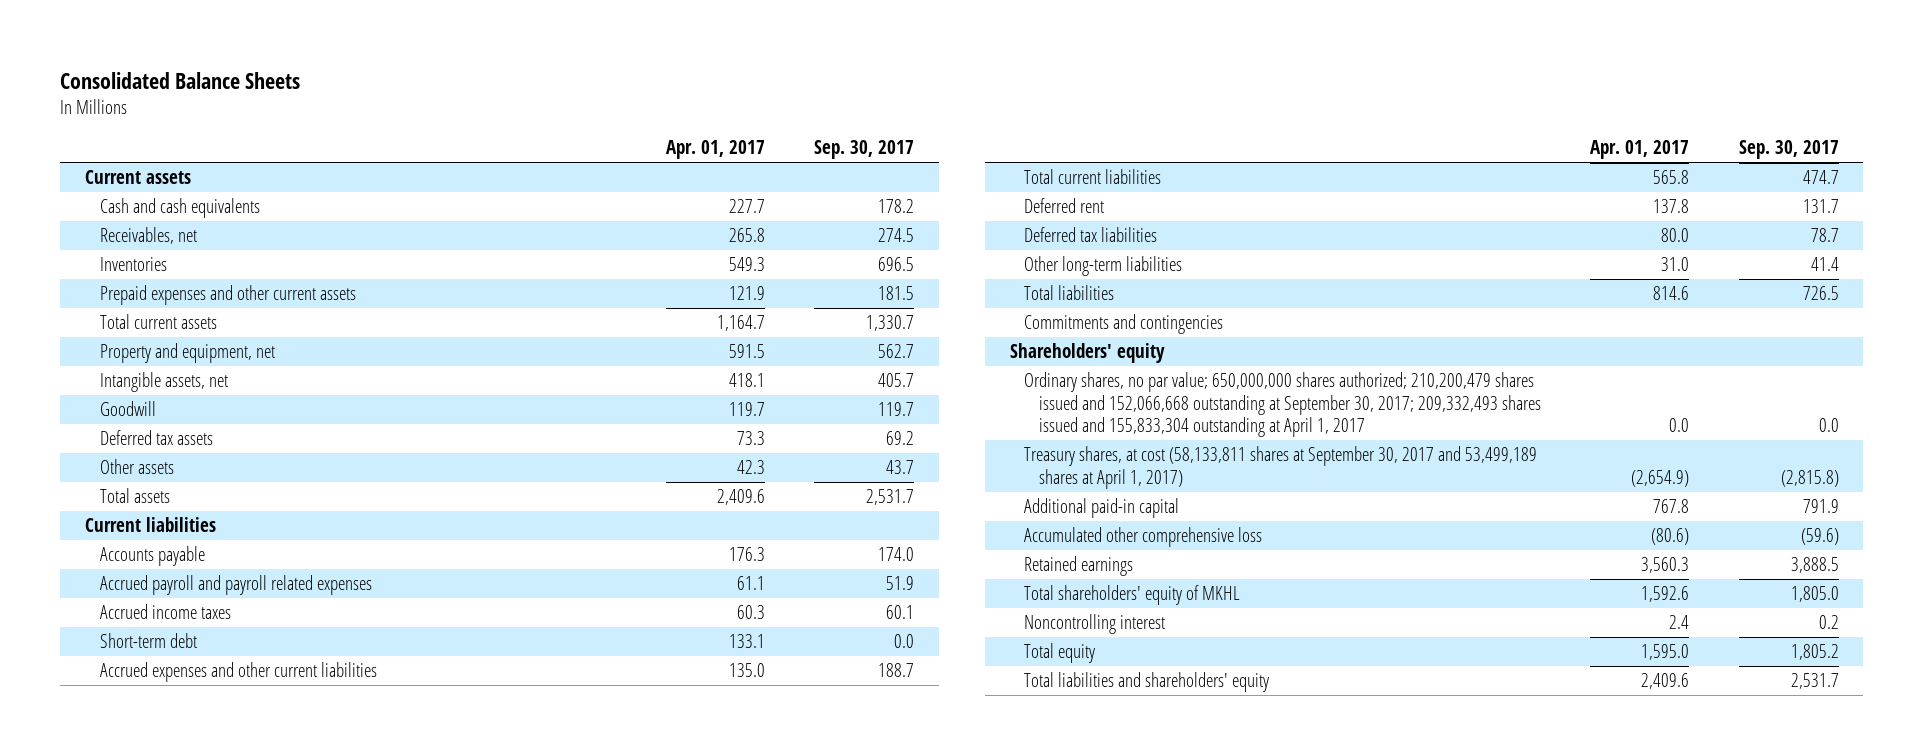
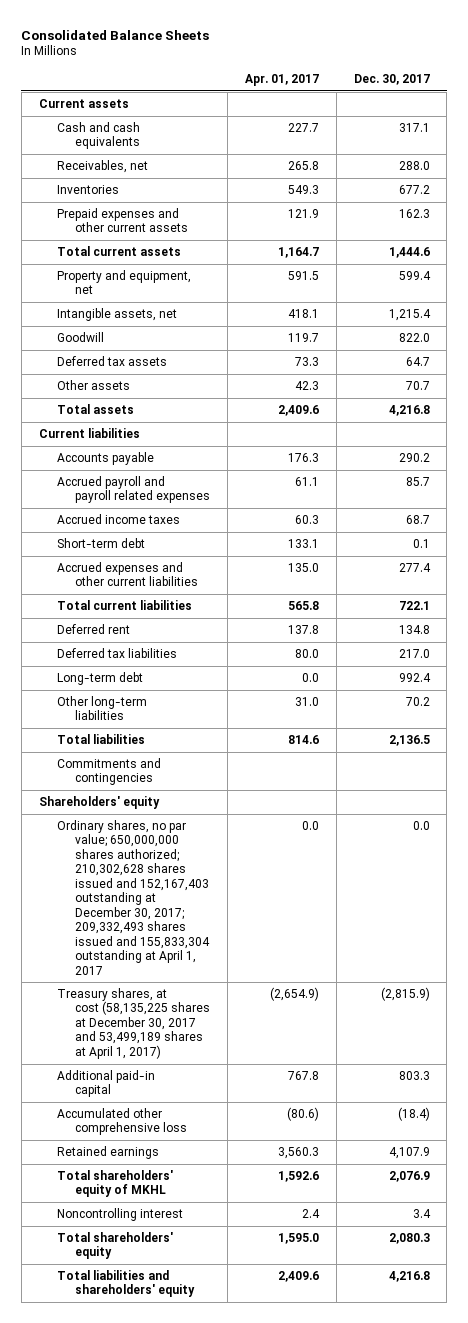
[813,140,914,160] Sep. 30, 2017 -> none
none -> [353,74,430,86] Dec. 30, 2017
none -> [56,671,143,685] Long-term debt
[1024,372,1542,437] Ordinary shares, no par value; 650,000,000 shares authorized; 210,200,479 shares issued and 152,066,668 outstanding at September 30, 2017; 209,332,493 shares issued and 155,833,304 outstanding at April 1, 2017 -> [56,819,211,975] Ordinary shares, no par value; 650,000,000 shares authorized; 210,302,628 shares issued and 152,167,403 outstanding at December 30, 2017; 209,332,493 shares issued and 155,833,304 outstanding at April 1, 2017
[1024,446,1538,489] Treasury shares, at cost (58,133,811 shares at September 30, 2017 and 53,499,189 shares at April 1, 2017) -> [56,987,211,1059] Treasury shares, at cost (58,135,225 shares at December 30, 2017 and 53,499,189 shares at April 1, 2017)
[1024,643,1096,664] Total equity -> [56,1231,173,1260] Total shareholders' equity

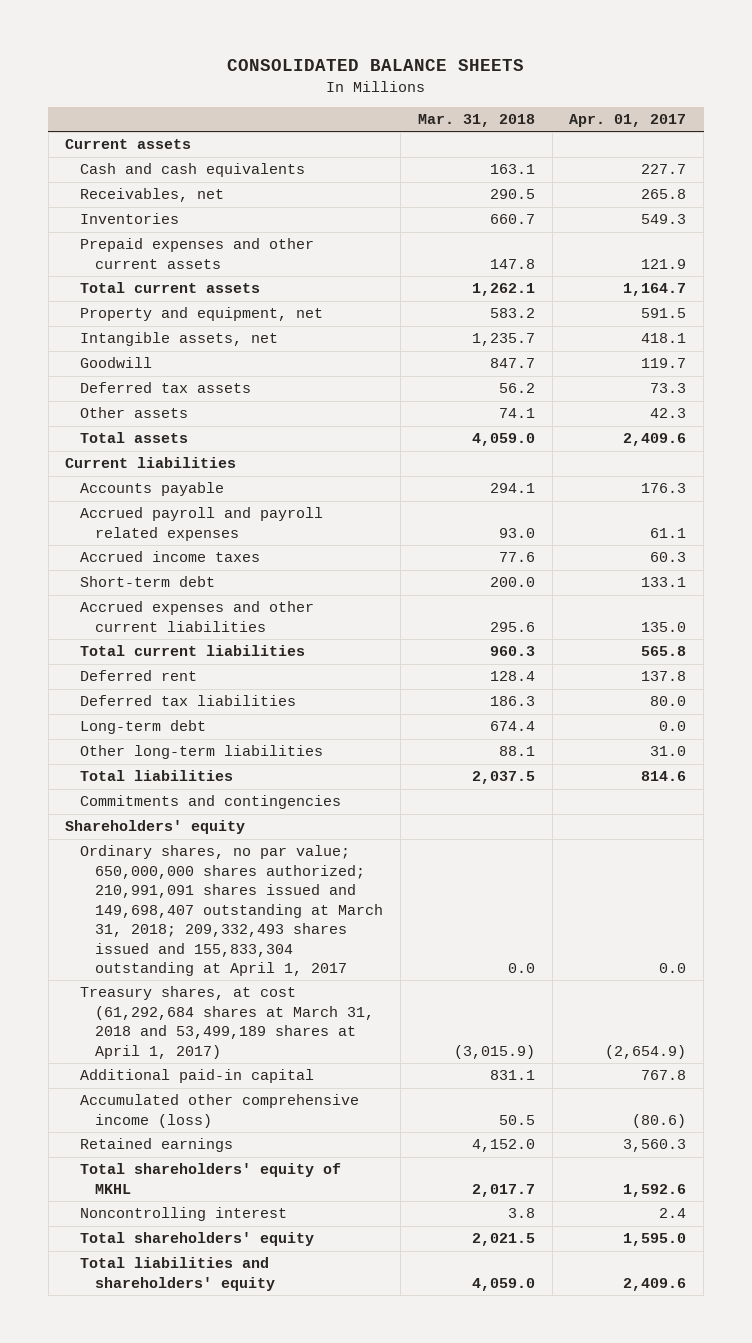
[21,29,210,40] Consolidated Balance Sheets -> [226,59,524,72] CONSOLIDATED BALANCE SHEETS
[353,74,430,86] Dec. 30, 2017 -> none
none -> [417,114,535,128] Mar. 31, 2018
[56,819,211,975] Ordinary shares, no par value; 650,000,000 shares authorized; 210,302,628 shares issued and 152,167,403 outstanding at December 30, 2017; 209,332,493 shares issued and 155,833,304 outstanding at April 1, 2017 -> [80,845,384,976] Ordinary shares, no par value; 650,000,000 shares authorized; 210,991,091 shares issued and 149,698,407 outstanding at March 31, 2018; 209,332,493 shares issued and 155,833,304 outstanding at April 1, 2017
[56,987,211,1059] Treasury shares, at cost (58,135,225 shares at December 30, 2017 and 53,499,189 shares at April 1, 2017) -> [80,986,375,1059] Treasury shares, at cost (61,292,684 shares at March 31, 2018 and 53,499,189 shares at April 1, 2017)
[56,1107,188,1136] Accumulated other comprehensive loss -> [80,1094,360,1128] Accumulated other comprehensive income (loss)

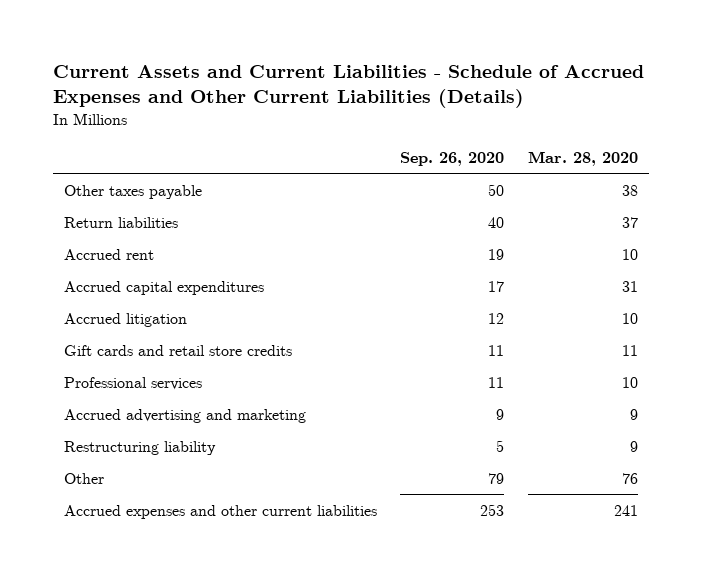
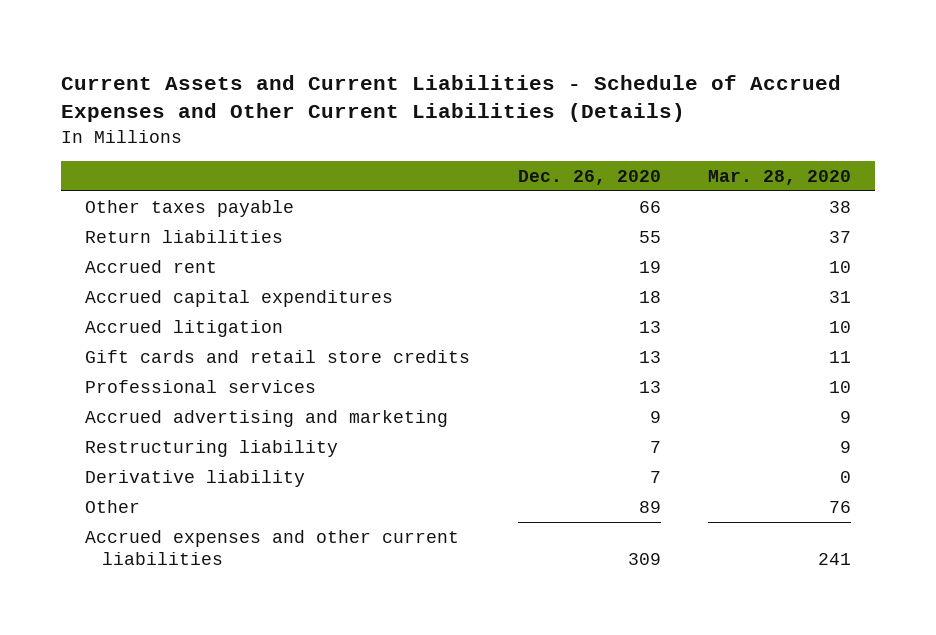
[400,151,505,166] Sep. 26, 2020 -> none
none -> [517,169,661,185] Dec. 26, 2020
none -> [85,469,306,487] Derivative liability

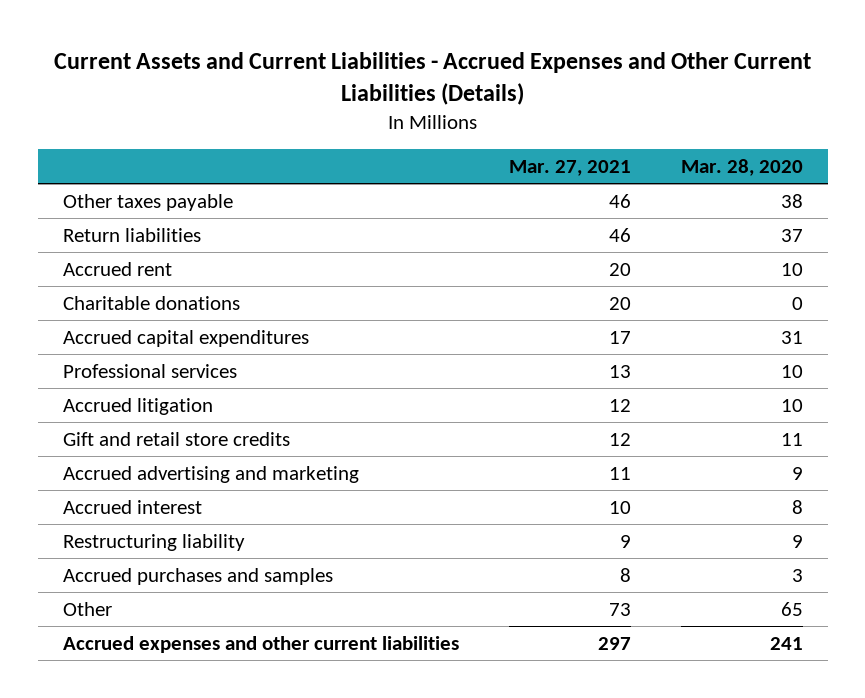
[61,74,842,122] Current Assets and Current Liabilities - Schedule of Accrued Expenses and Other Current Liabilities (Details) -> [53,52,811,106] Current Assets and Current Liabilities - Accrued Expenses and Other Current Liabilities (Details)
[517,169,661,185] Dec. 26, 2020 -> none
none -> [508,159,631,176] Mar. 27, 2021
none -> [62,295,240,310] Charitable donations
[85,349,471,363] Gift cards and retail store credits -> none
[85,319,284,337] Accrued litigation -> [62,397,213,415] Accrued litigation
none -> [62,431,290,446] Gift and retail store credits
none -> [62,499,202,514] Accrued interest
[85,469,306,487] Derivative liability -> none
none -> [62,567,333,585] Accrued purchases and samples
[829,500,852,513] 76 -> [780,601,803,616] 65

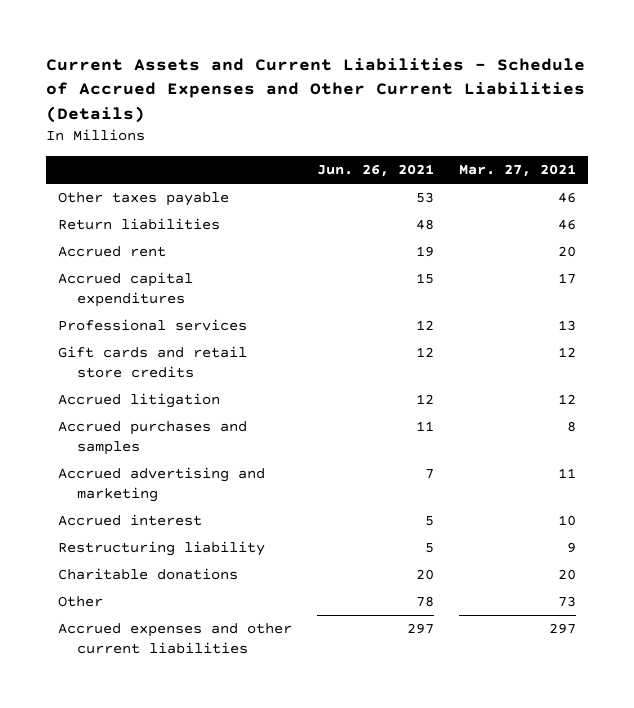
[53,52,811,106] Current Assets and Current Liabilities - Accrued Expenses and Other Current Liabilities (Details) -> [45,58,585,123] Current Assets and Current Liabilities - Schedule of Accrued Expenses and Other Current Liabilities (Details)
[680,158,803,176] Mar. 28, 2020 -> none
none -> [317,163,435,177] Jun. 26, 2021
none -> [58,346,248,379] Gift cards and retail store credits
[62,431,290,446] Gift and retail store credits -> none
[62,567,333,585] Accrued purchases and samples -> [58,421,248,456] Accrued purchases and samples
[62,295,240,310] Charitable donations -> [58,568,239,581] Charitable donations

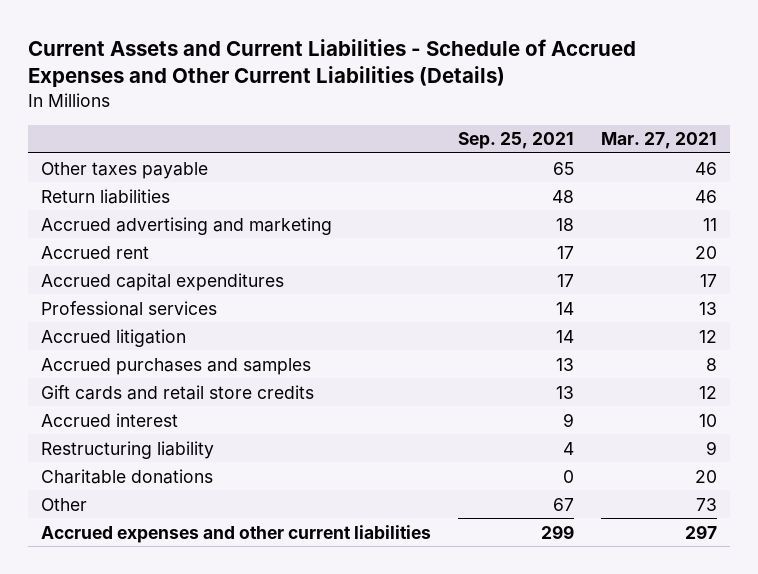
[317,163,435,177] Jun. 26, 2021 -> none
none -> [458,132,575,150] Sep. 25, 2021
[58,467,266,503] Accrued advertising and marketing -> [41,216,333,235] Accrued advertising and marketing
[58,346,248,379] Gift cards and retail store credits -> [41,384,315,400] Gift cards and retail store credits

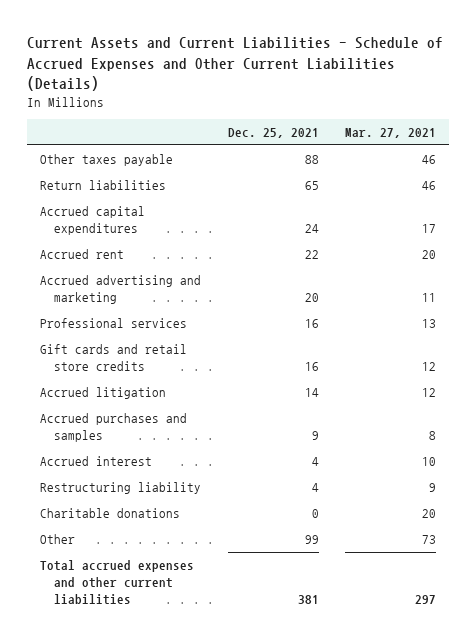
[458,132,575,150] Sep. 25, 2021 -> none
none -> [227,128,319,139] Dec. 25, 2021
[41,245,150,259] Accrued rent -> [40,249,125,260] Accrued rent
[41,216,333,235] Accrued advertising and marketing -> [40,275,202,304] Accrued advertising and marketing
[41,384,315,400] Gift cards and retail store credits -> [40,344,188,371] Gift cards and retail store credits
[41,524,432,543] Accrued expenses and other current liabilities -> [40,560,195,605] Total accrued expenses and other current liabilities

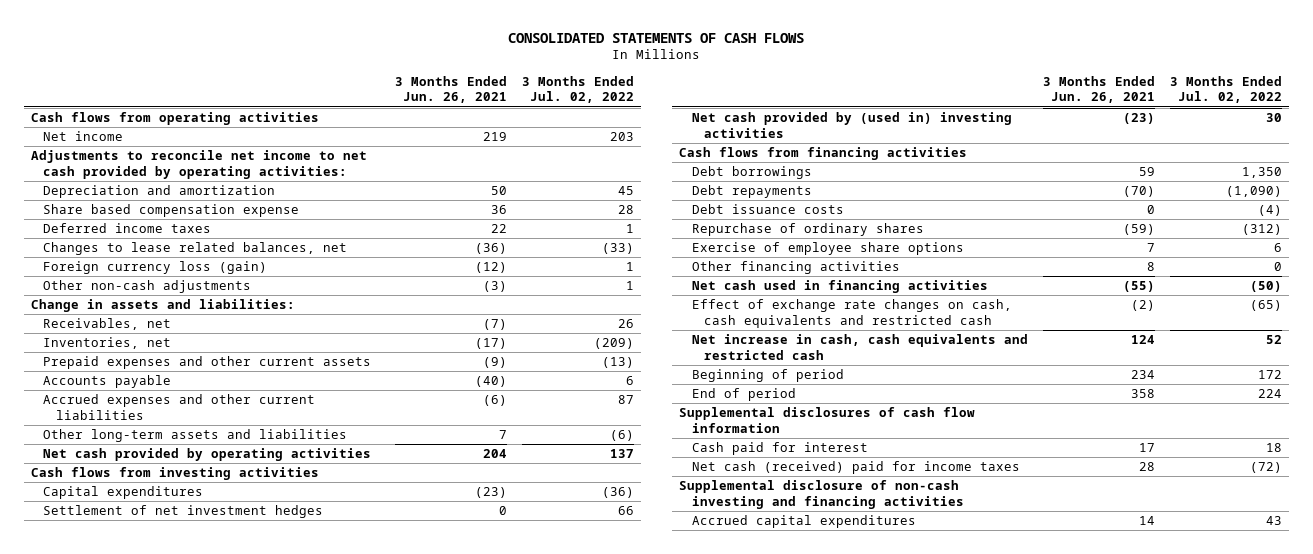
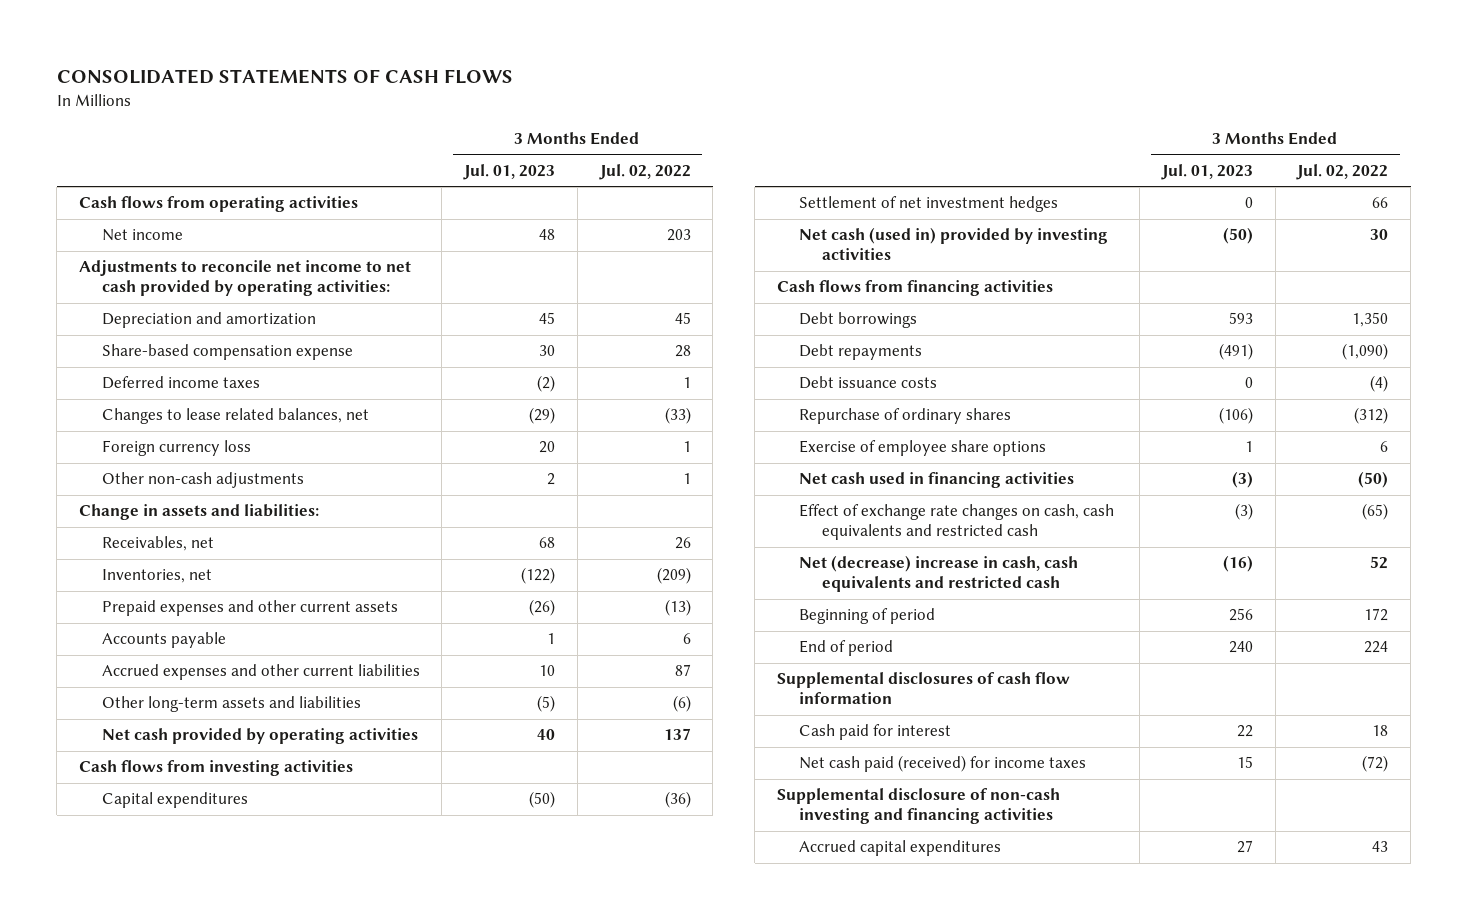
[394,75,507,104] 3 Months Ended Jun. 26, 2021 -> none
none -> [463,163,556,180] Jul. 01, 2023
[43,203,300,217] Share based compensation expense -> [101,344,353,361] Share-based compensation expense
[43,260,268,274] Foreign currency loss (gain) -> [101,440,251,457] Foreign currency loss
[691,111,1012,138] Net cash provided by (used in) investing activities -> [799,227,1109,261] Net cash (used in) provided by investing activities
[691,260,900,274] Other financing activities -> none
[691,333,1028,360] Net increase in cash, cash equivalents and restricted cash -> [799,555,1079,593] Net (decrease) increase in cash, cash equivalents and restricted cash
[691,460,1020,474] Net cash (received) paid for income taxes -> [799,755,1087,773] Net cash paid (received) for income taxes

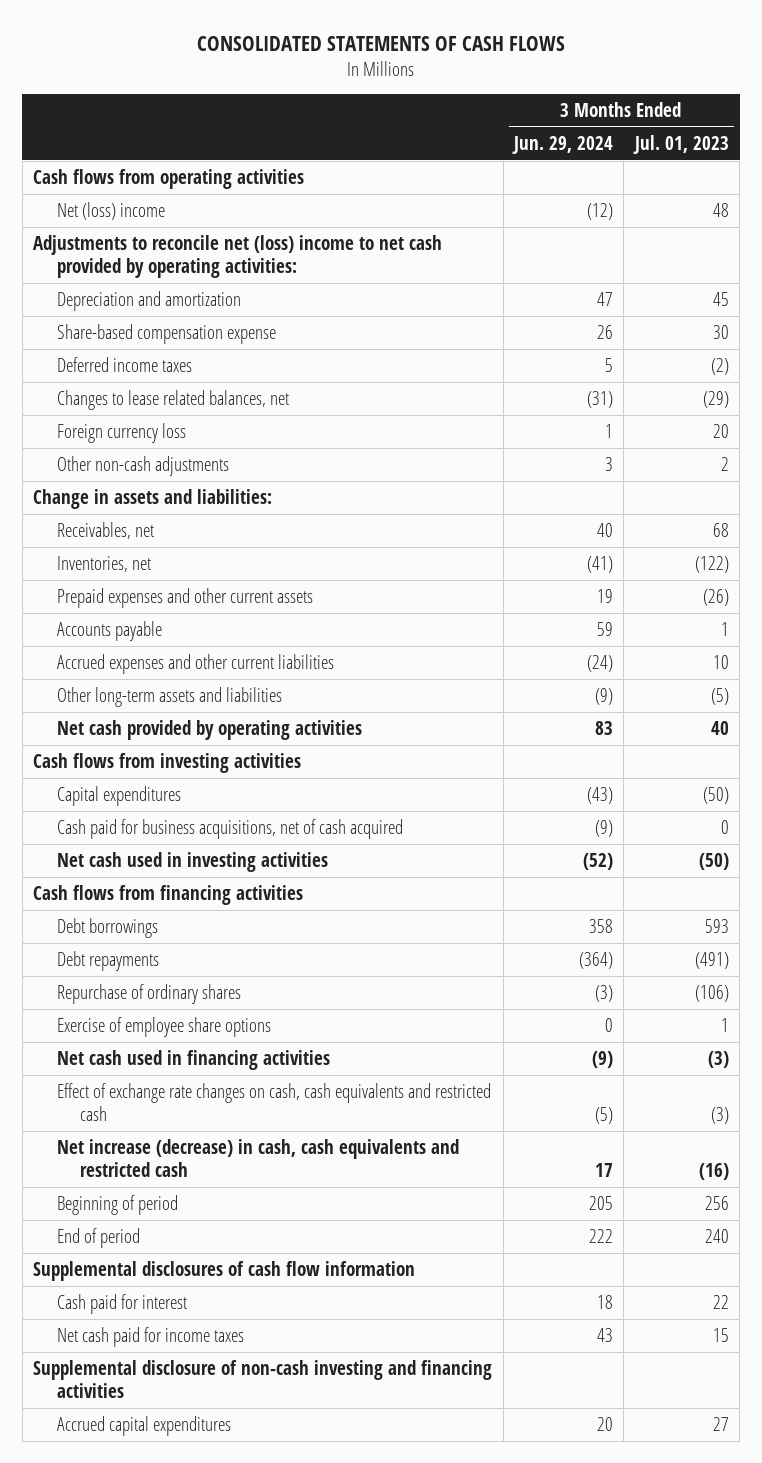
[598,163,691,180] Jul. 02, 2022 -> none
none -> [511,135,613,154] Jun. 29, 2024
[101,229,183,242] Net income -> [56,201,165,220] Net (loss) income
[79,260,412,297] Adjustments to reconcile net income to net cash provided by operating activities: -> [33,234,443,278] Adjustments to reconcile net (loss) income to net cash provided by operating activities:
[799,196,1059,213] Settlement of net investment hedges -> none
none -> [56,818,403,839] Cash paid for business acquisitions, net of cash acquired
[799,227,1109,261] Net cash (used in) provided by investing activities -> [56,851,328,872] Net cash used in investing activities
[799,376,938,390] Debt issuance costs -> none
[799,555,1079,593] Net (decrease) increase in cash, cash equivalents and restricted cash -> [56,1138,459,1177] Net increase (decrease) in cash, cash equivalents and restricted cash
[799,755,1087,773] Net cash paid (received) for income taxes -> [56,1326,244,1347] Net cash paid for income taxes

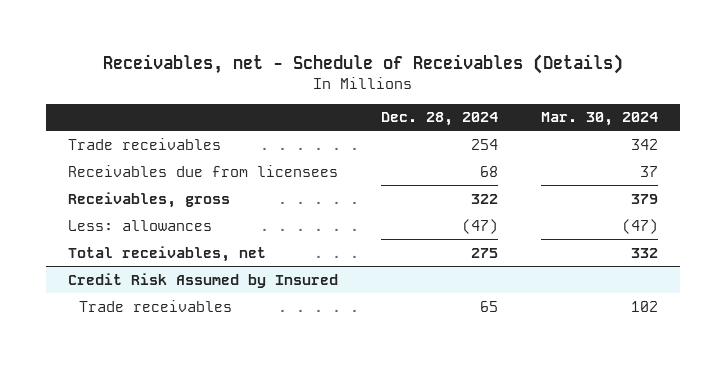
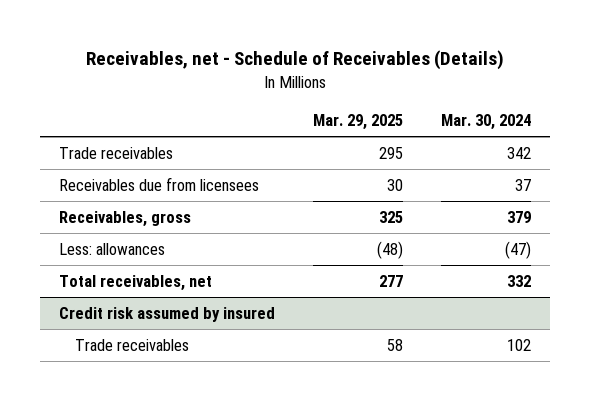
[381,112,499,127] Dec. 28, 2024 -> none
none -> [312,114,403,131] Mar. 29, 2025
[67,272,338,288] Credit Risk Assumed by Insured -> [58,306,275,322] Credit risk assumed by insured

